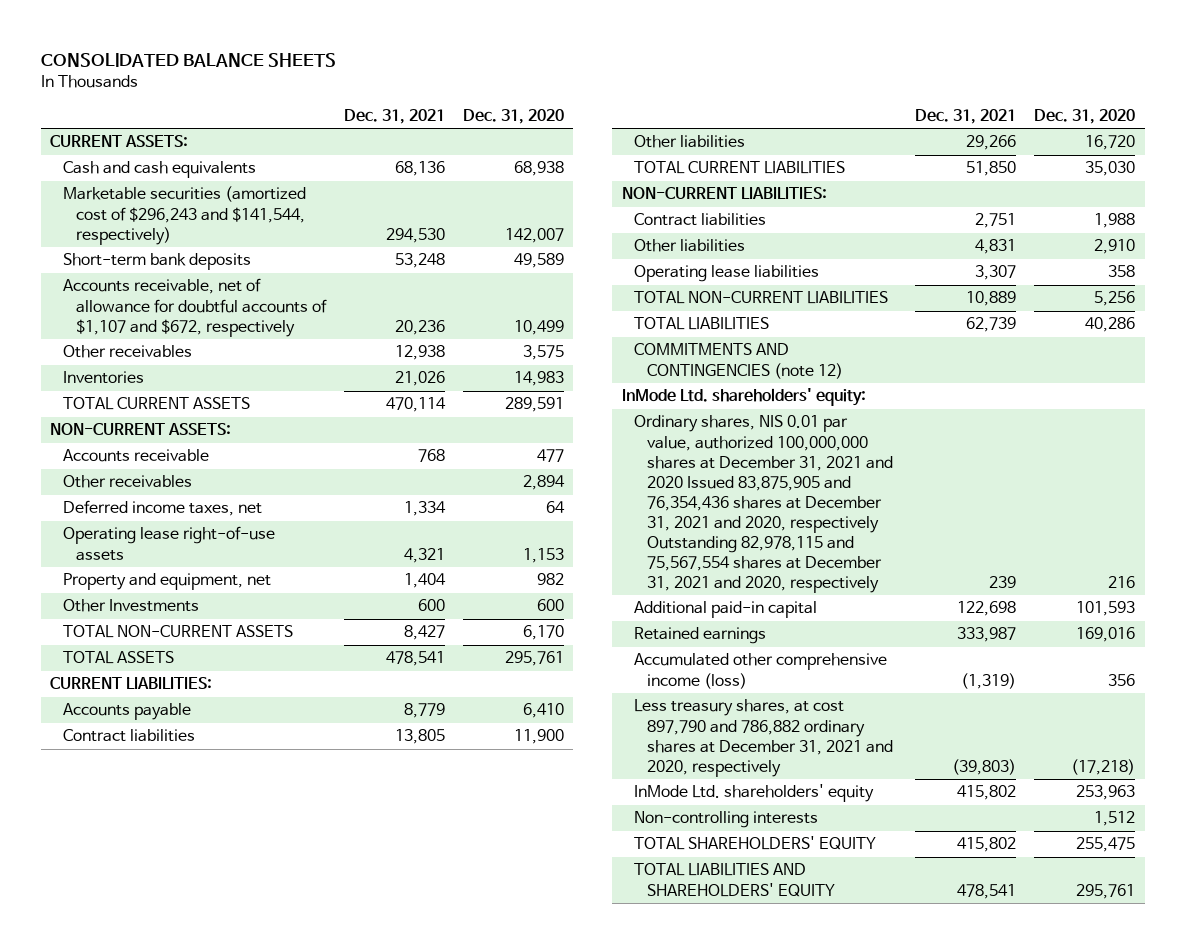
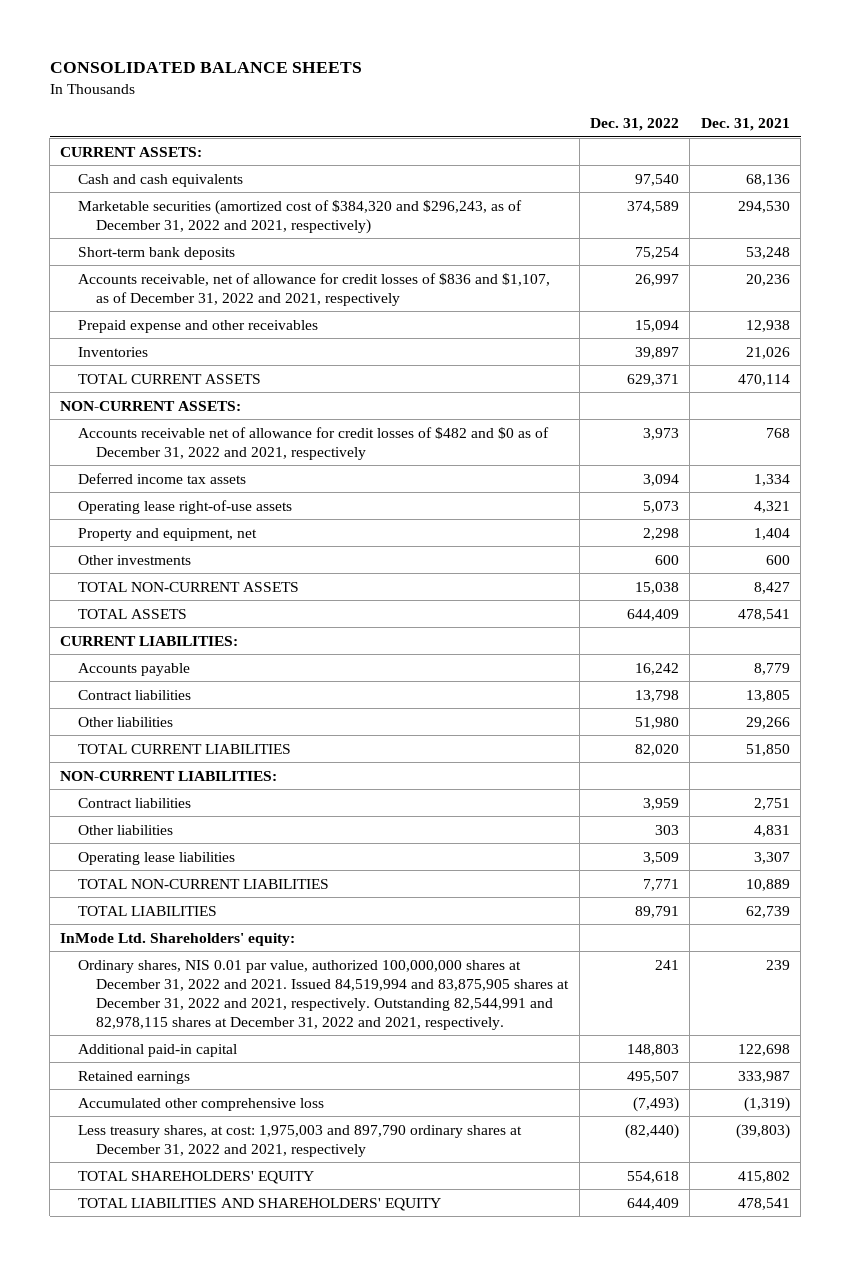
[463,108,565,124] Dec. 31, 2020 -> none
none -> [590,118,680,132] Dec. 31, 2022
[63,186,307,245] Marketable securities (amortized cost of $296,243 and $141,544, respectively) -> [78,199,523,234] Marketable securities (amortized cost of $384,320 and $296,243, as of December 31, 2022 and 2021, respectively)
[63,278,328,337] Accounts receivable, net of allowance for doubtful accounts of $1,107 and $672, respectively -> [78,272,551,306] Accounts receivable, net of allowance for credit losses of $836 and $1,107, as of December 31, 2022 and 2021, respectively
[63,345,193,359] Other receivables -> [78,319,319,333] Prepaid expense and other receivables
[63,475,193,489] Other receivables -> none
[63,449,210,463] Accounts receivable -> [78,426,550,460] Accounts receivable net of allowance for credit losses of $482 and $0 as of December 31, 2022 and 2021, respectively
[63,500,263,517] Deferred income taxes, net -> [78,472,247,484] Deferred income tax assets
[63,599,200,613] Other Investments -> [78,554,192,565] Other investments
[634,343,844,379] COMMITMENTS AND CONTINGENCIES (note 12) -> none
[621,388,866,407] InMode Ltd. shareholders' equity: -> [60,932,296,946] InMode Ltd. Shareholders' equity:
[634,415,894,593] Ordinary shares, NIS 0.01 par value, authorized 100,000,000 shares at December 31, 2021 and 2020 Issued 83,875,905 and 76,354,436 shares at December 31, 2021 and 2020, respectively Outstanding 82,978,115 and 75,567,554 shares at December 31, 2021 and 2020, respectively -> [78,959,570,1030] Ordinary shares, NIS 0.01 par value, authorized 100,000,000 shares at December 31, 2022 and 2021. Issued 84,519,994 and 83,875,905 shares at December 31, 2022 and 2021, respectively. Outstanding 82,544,991 and 82,978,115 shares at December 31, 2022 and 2021, respectively.
[634,784,875,803] InMode Ltd. shareholders' equity -> none
[634,811,819,829] Non-controlling interests -> none
[634,653,888,689] Accumulated other comprehensive income (loss) -> [78,1097,325,1111] Accumulated other comprehensive loss
[634,699,894,777] Less treasury shares, at cost 897,790 and 786,882 ordinary shares at December 31, 2021 and 2020, respectively -> [78,1124,523,1157] Less treasury shares, at cost: 1,975,003 and 897,790 ordinary shares at December 31, 2022 and 2021, respectively

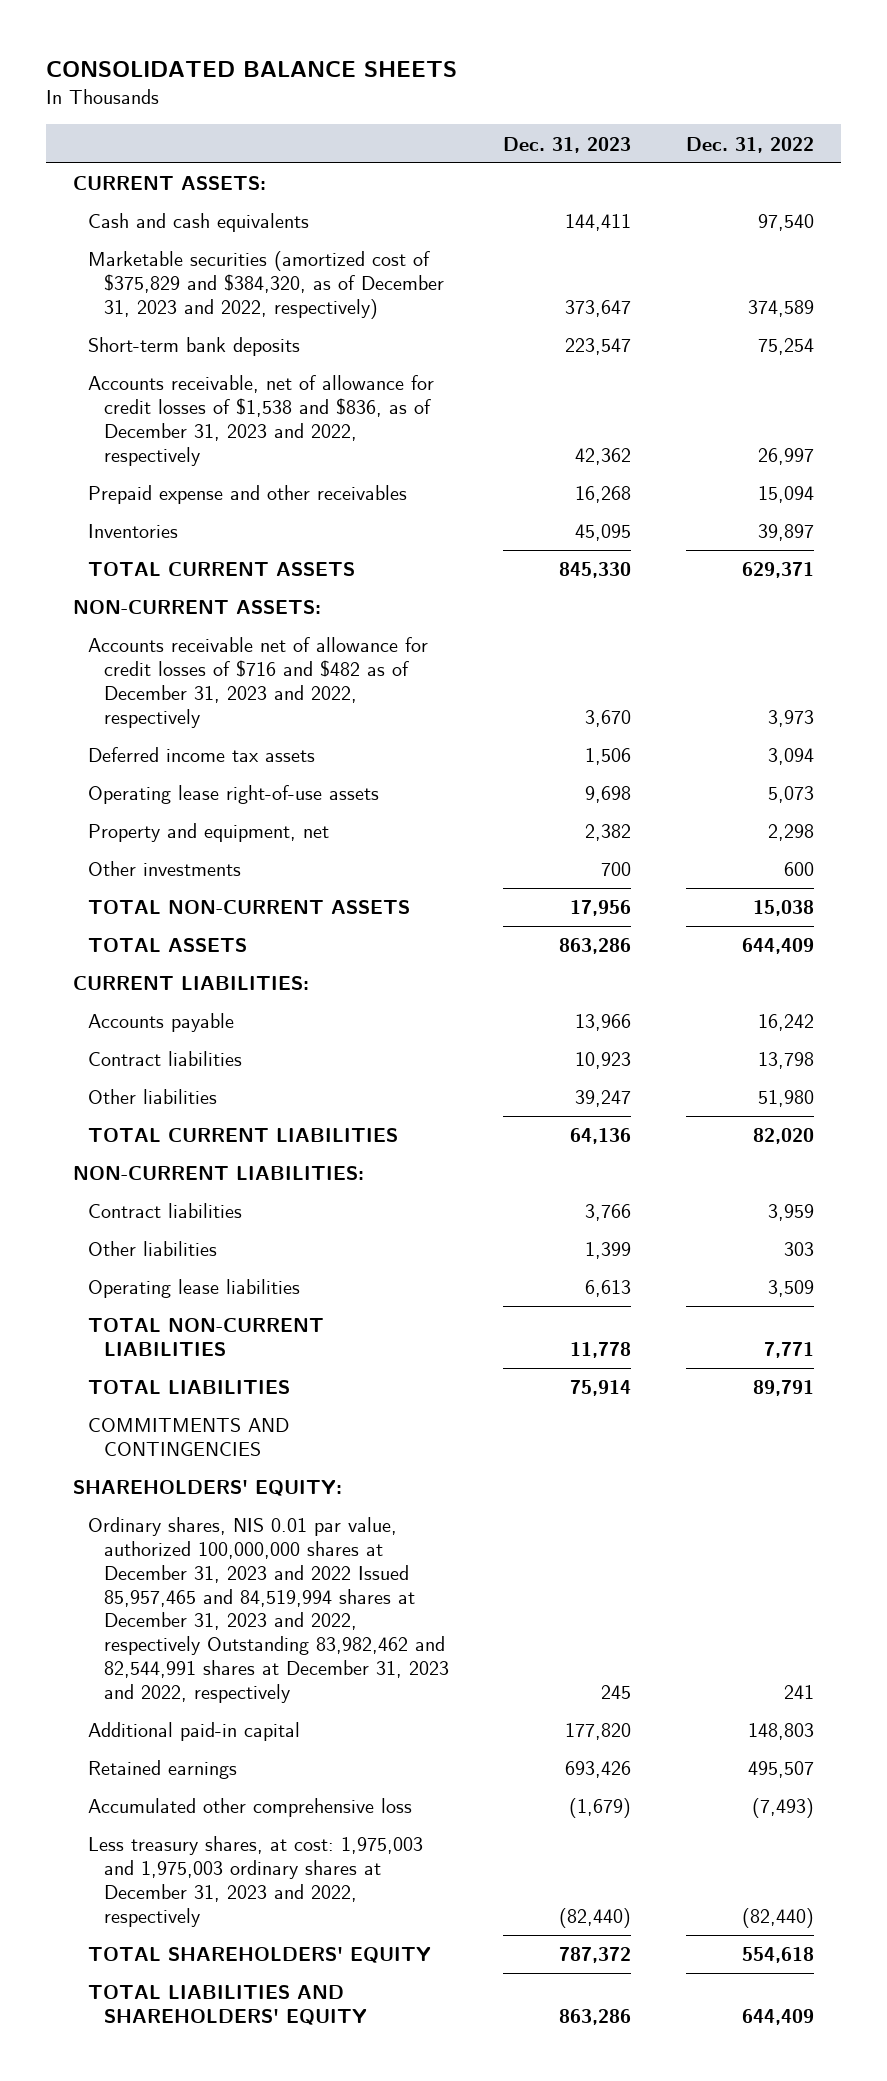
[700,118,790,132] Dec. 31, 2021 -> none
none -> [503,136,632,153] Dec. 31, 2023
[78,199,523,234] Marketable securities (amortized cost of $384,320 and $296,243, as of December 31, 2022 and 2021, respectively) -> [88,251,444,319] Marketable securities (amortized cost of $375,829 and $384,320, as of December 31, 2023 and 2022, respectively)
[78,272,551,306] Accounts receivable, net of allowance for credit losses of $836 and $1,107, as of December 31, 2022 and 2021, respectively -> [88,375,435,466] Accounts receivable, net of allowance for credit losses of $1,538 and $836, as of December 31, 2023 and 2022, respectively
[78,426,550,460] Accounts receivable net of allowance for credit losses of $482 and $0 as of December 31, 2022 and 2021, respectively -> [88,637,429,728] Accounts receivable net of allowance for credit losses of $716 and $482 as of December 31, 2023 and 2022, respectively
none -> [88,1418,290,1456] COMMITMENTS AND CONTINGENCIES
[60,932,296,946] InMode Ltd. Shareholders' equity: -> [73,1480,343,1497] SHAREHOLDERS' EQUITY:
[78,959,570,1030] Ordinary shares, NIS 0.01 par value, authorized 100,000,000 shares at December 31, 2022 and 2021. Issued 84,519,994 and 83,875,905 shares at December 31, 2022 and 2021, respectively. Outstanding 82,544,991 and 82,978,115 shares at December 31, 2022 and 2021, respectively. -> [88,1517,449,1703] Ordinary shares, NIS 0.01 par value, authorized 100,000,000 shares at December 31, 2023 and 2022 Issued 85,957,465 and 84,519,994 shares at December 31, 2023 and 2022, respectively Outstanding 83,982,462 and 82,544,991 shares at December 31, 2023 and 2022, respectively
[78,1124,523,1157] Less treasury shares, at cost: 1,975,003 and 897,790 ordinary shares at December 31, 2022 and 2021, respectively -> [88,1836,424,1927] Less treasury shares, at cost: 1,975,003 and 1,975,003 ordinary shares at December 31, 2023 and 2022, respectively

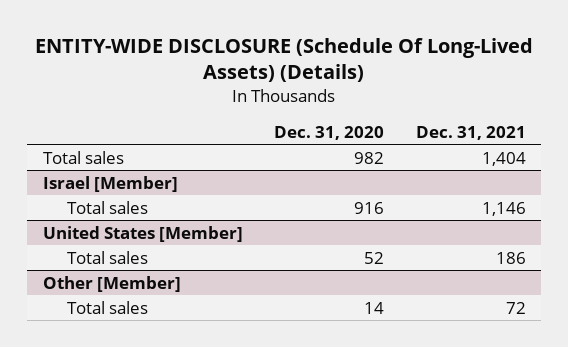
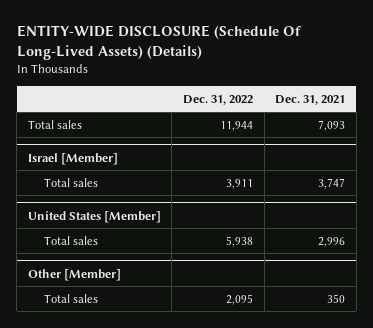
[274,125,385,140] Dec. 31, 2020 -> none
none -> [183,94,254,105] Dec. 31, 2022
[481,151,526,166] 1,404 -> [318,119,346,131] 7,093
[481,201,526,216] 1,146 -> [318,177,346,189] 3,747
[495,251,526,264] 186 -> [318,236,346,247] 2,996
[505,301,526,314] 72 -> [327,293,346,303] 350

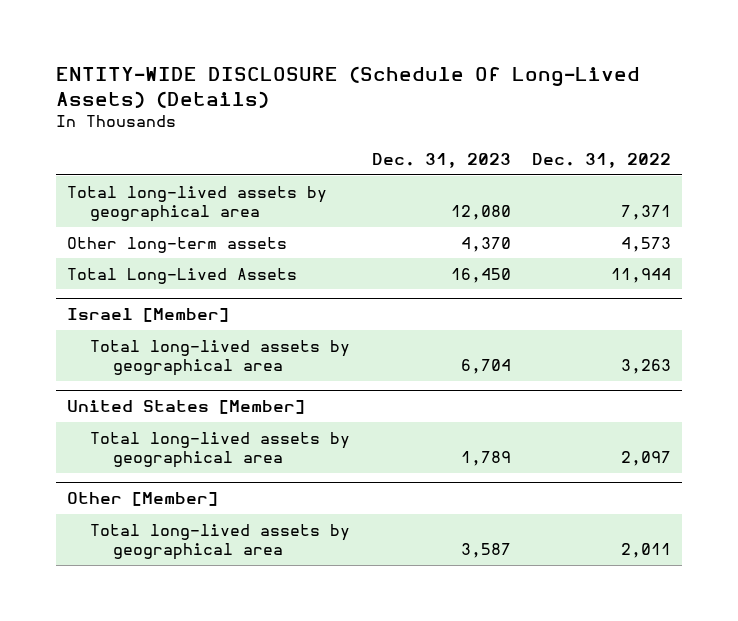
[275,94,346,105] Dec. 31, 2021 -> none
none -> [371,153,511,169] Dec. 31, 2023
none -> [66,185,327,222] Total long-lived assets by geographical area
none -> [66,236,287,253] Other long-term assets
[27,119,82,129] Total sales -> [66,267,297,284] Total Long-Lived Assets
[44,177,99,187] Total sales -> none
none -> [90,339,351,376] Total long-lived assets by geographical area
[44,235,99,245] Total sales -> none
none -> [90,431,351,468] Total long-lived assets by geographical area
[44,293,99,303] Total sales -> none
none -> [90,523,351,560] Total long-lived assets by geographical area

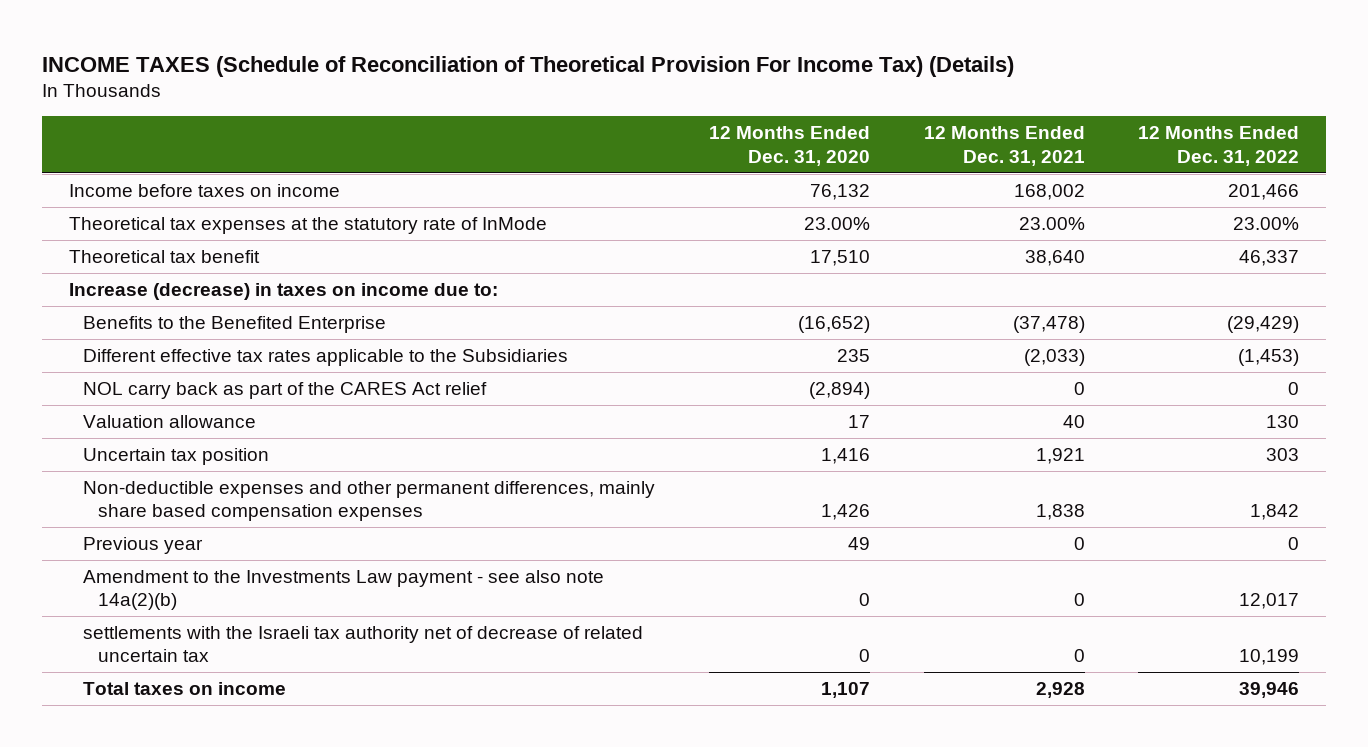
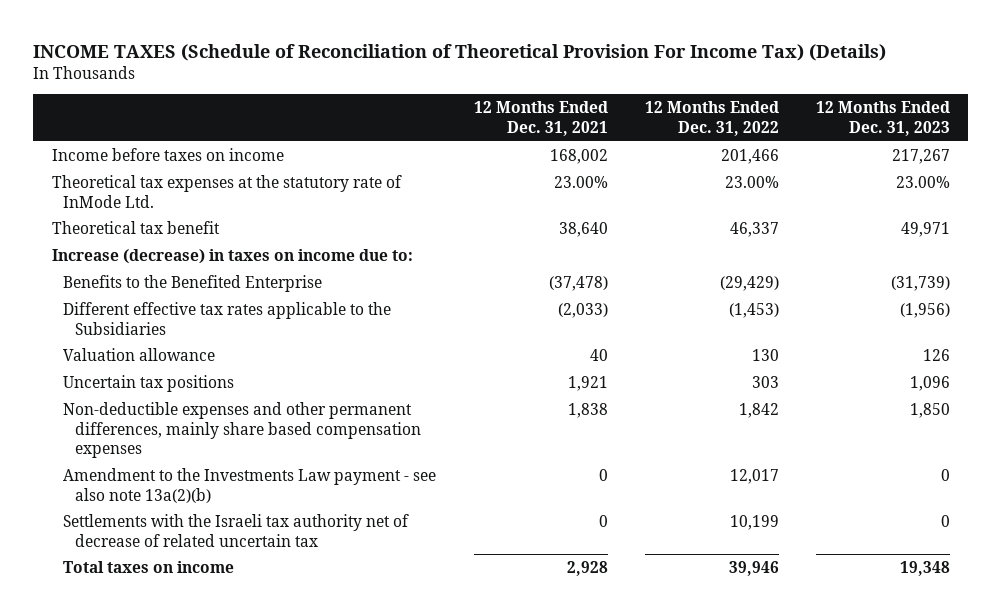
[708,126,870,166] 12 Months Ended Dec. 31, 2020 -> none
none -> [815,101,950,137] 12 Months Ended Dec. 31, 2023
[69,217,548,235] Theoretical tax expenses at the statutory rate of InMode -> [51,175,402,208] Theoretical tax expenses at the statutory rate of InMode Ltd.
[83,382,488,400] NOL carry back as part of the CARES Act relief -> none
[83,448,270,466] Uncertain tax position -> [63,375,235,393] Uncertain tax positions
[83,537,204,555] Previous year -> none
[83,570,605,611] Amendment to the Investments Law payment - see also note 14a(2)(b) -> [63,468,437,503] Amendment to the Investments Law payment - see also note 13a(2)(b)
[83,626,644,663] settlements with the Israeli tax authority net of decrease of related uncertain tax -> [63,514,410,547] Settlements with the Israeli tax authority net of decrease of related uncertain tax

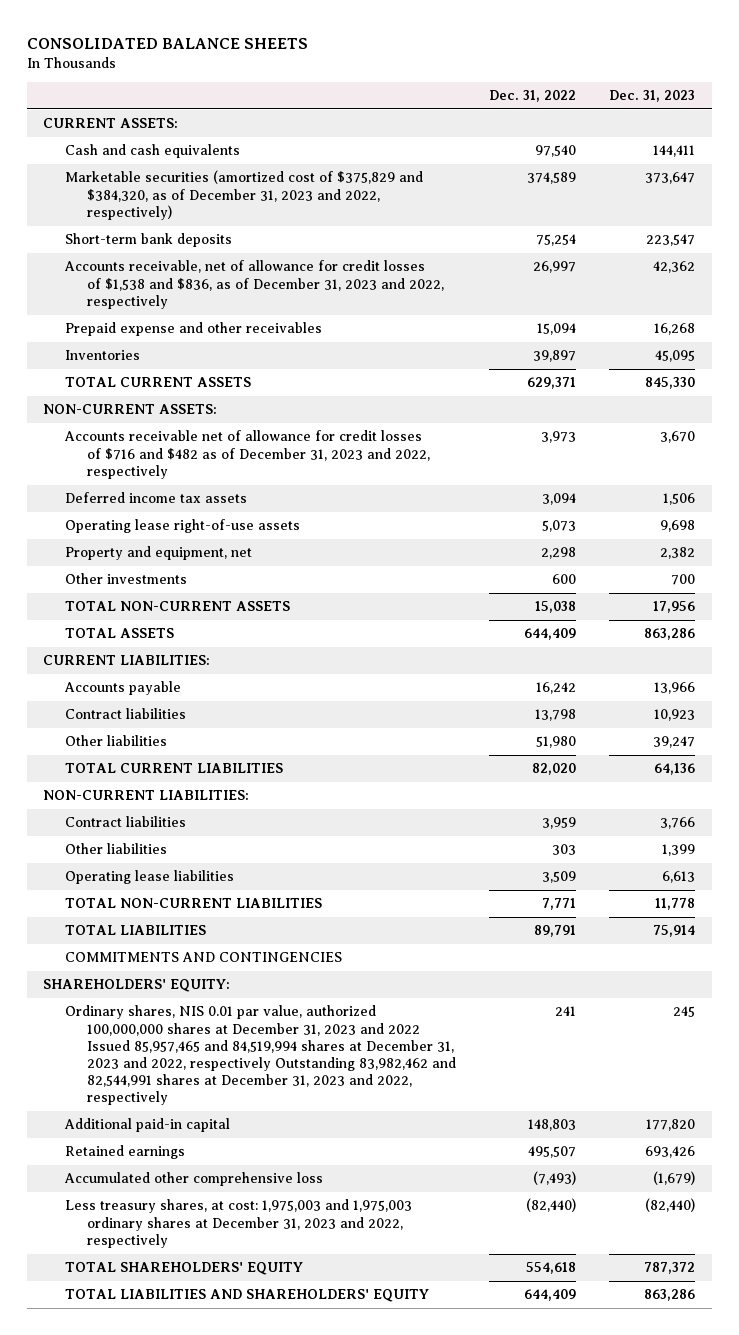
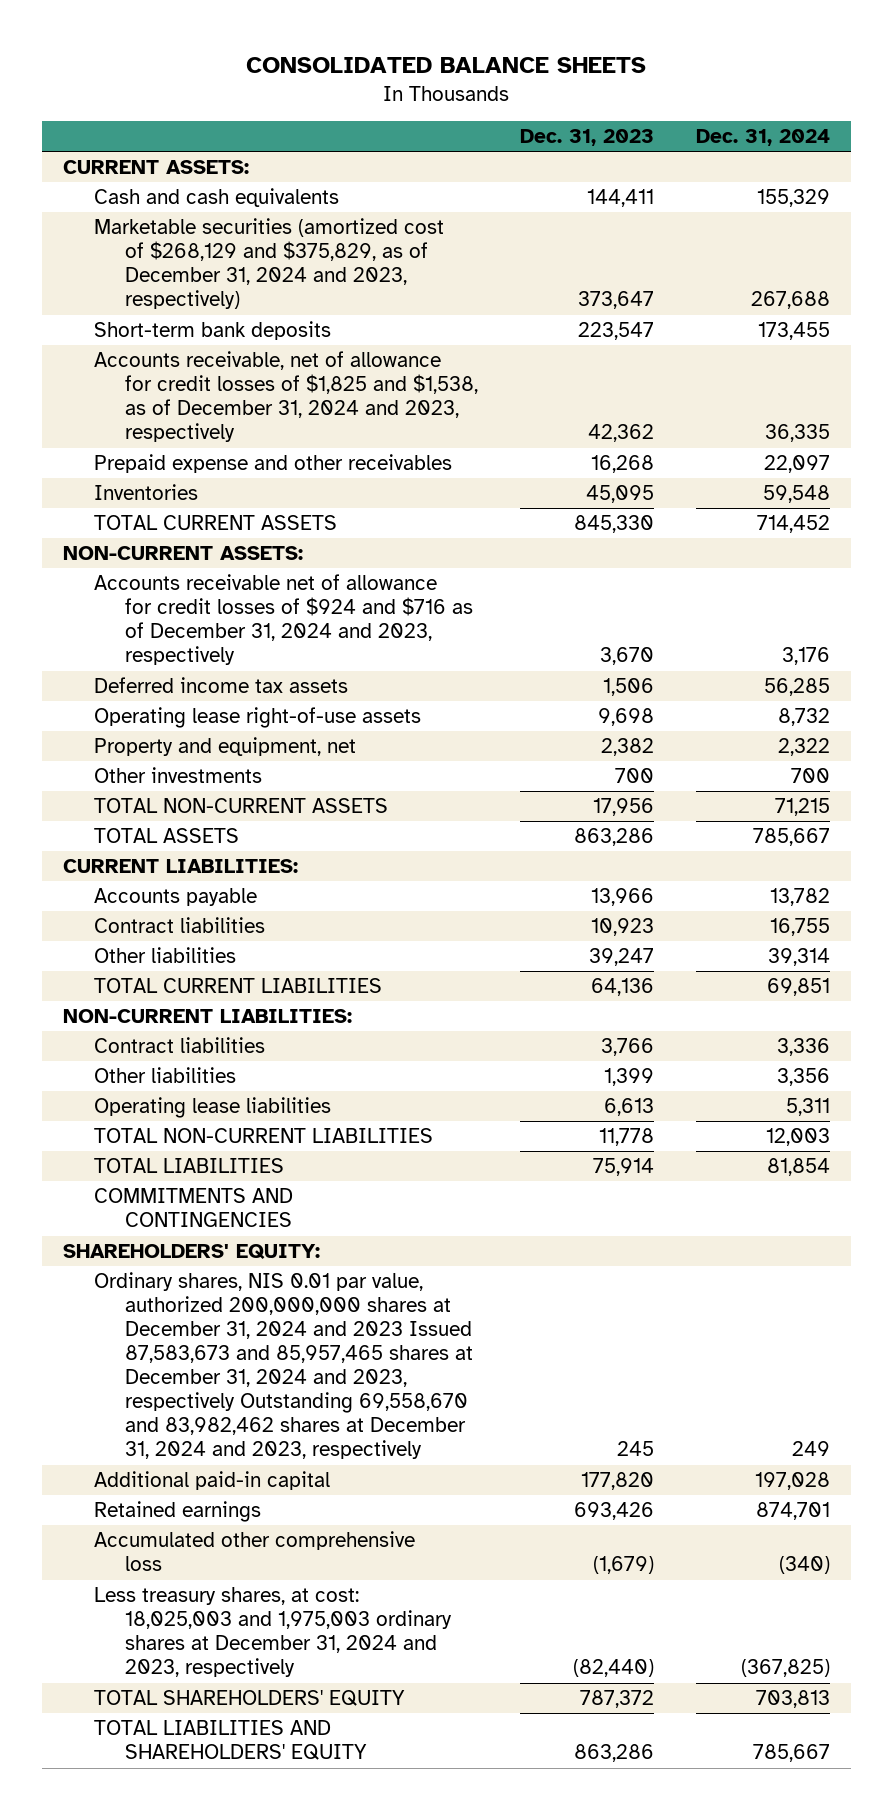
[489,90,577,103] Dec. 31, 2022 -> none
none -> [695,129,830,147] Dec. 31, 2024
[65,170,424,220] Marketable securities (amortized cost of $375,829 and $384,320, as of December 31, 2023 and 2022, respectively) -> [93,218,444,310] Marketable securities (amortized cost of $268,129 and $375,829, as of December 31, 2024 and 2023, respectively)
[64,260,445,309] Accounts receivable, net of allowance for credit losses of $1,538 and $836, as of December 31, 2023 and 2022, respectively -> [93,351,478,443] Accounts receivable, net of allowance for credit losses of $1,825 and $1,538, as of December 31, 2024 and 2023, respectively
[64,430,431,479] Accounts receivable net of allowance for credit losses of $716 and $482 as of December 31, 2023 and 2022, respectively -> [93,574,473,666] Accounts receivable net of allowance for credit losses of $924 and $716 as of December 31, 2024 and 2023, respectively
[65,1005,457,1106] Ordinary shares, NIS 0.01 par value, authorized 100,000,000 shares at December 31, 2023 and 2022 Issued 85,957,465 and 84,519,994 shares at December 31, 2023 and 2022, respectively Outstanding 83,982,462 and 82,544,991 shares at December 31, 2023 and 2022, respectively -> [93,1272,473,1460] Ordinary shares, NIS 0.01 par value, authorized 200,000,000 shares at December 31, 2024 and 2023 Issued 87,583,673 and 85,957,465 shares at December 31, 2024 and 2023, respectively Outstanding 69,558,670 and 83,982,462 shares at December 31, 2024 and 2023, respectively
[65,1199,413,1248] Less treasury shares, at cost: 1,975,003 and 1,975,003 ordinary shares at December 31, 2023 and 2022, respectively -> [93,1587,452,1678] Less treasury shares, at cost: 18,025,003 and 1,975,003 ordinary shares at December 31, 2024 and 2023, respectively

